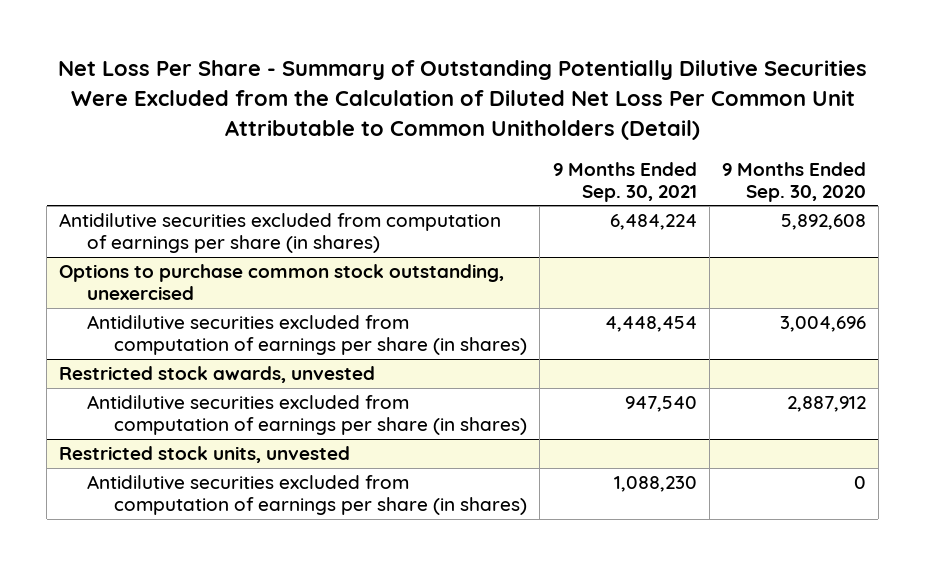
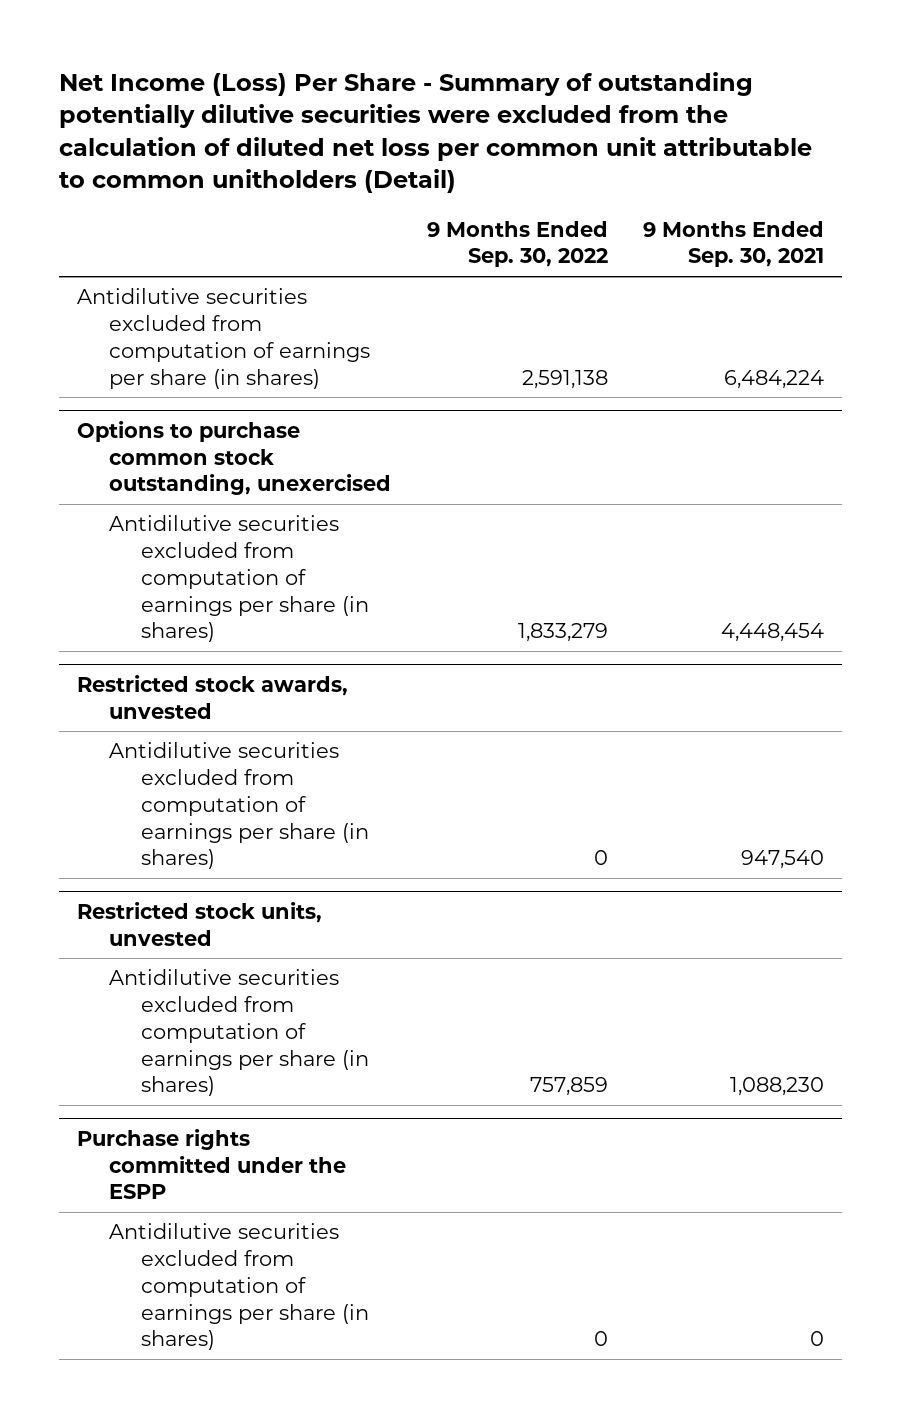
[57,60,867,140] Net Loss Per Share - Summary of Outstanding Potentially Dilutive Securities Were Excluded from the Calculation of Diluted Net Loss Per Common Unit Attributable to Common Unitholders (Detail) -> [58,72,812,194] Net Income (Loss) Per Share - Summary of outstanding potentially dilutive securities were excluded from the calculation of diluted net loss per common unit attributable to common unitholders (Detail)
[721,161,866,202] 9 Months Ended Sep. 30, 2020 -> none
none -> [426,220,608,268] 9 Months Ended Sep. 30, 2022
none -> [76,1128,346,1200] Purchase rights committed under the ESPP
none -> [108,1223,369,1351] Antidilutive securities excluded from computation of earnings per share (in shares)

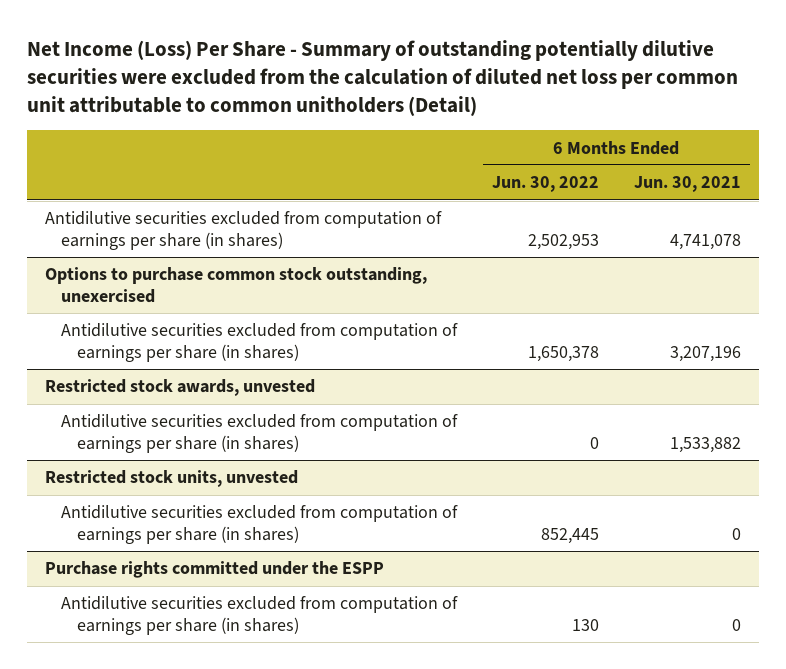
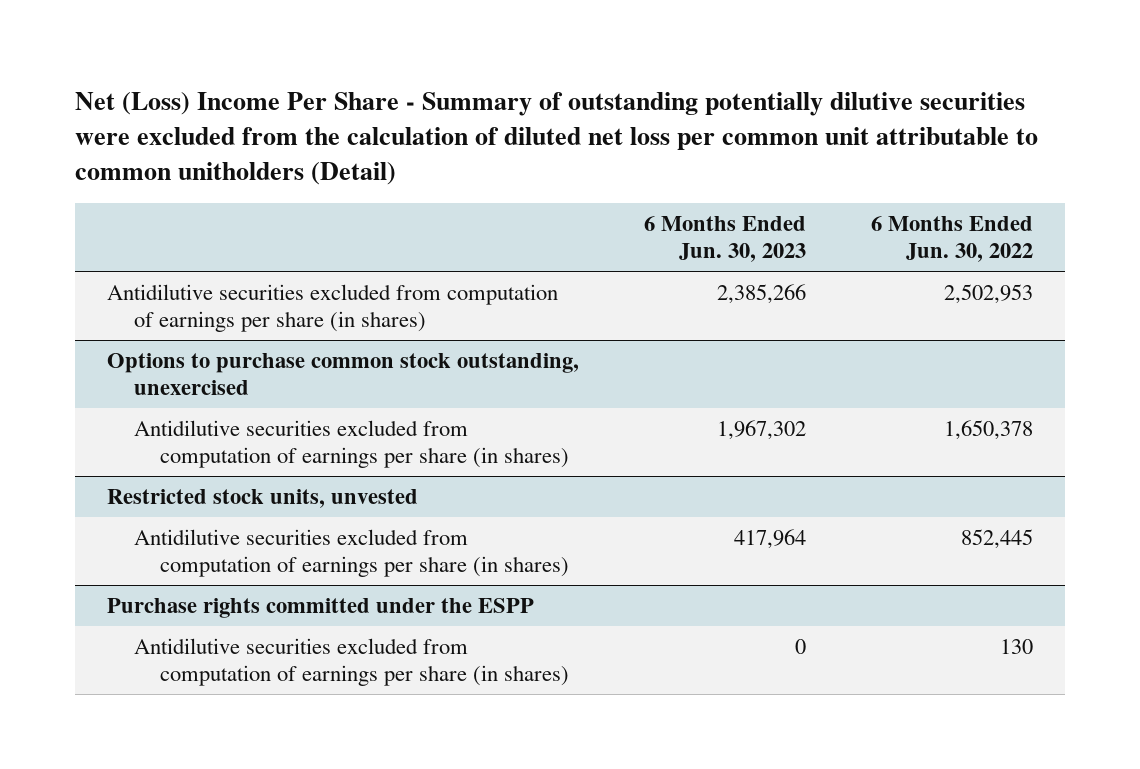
[27,39,739,116] Net Income (Loss) Per Share - Summary of outstanding potentially dilutive securities were excluded from the calculation of diluted net loss per common unit attributable to common unitholders (Detail) -> [74,91,1038,186] Net (Loss) Income Per Share - Summary of outstanding potentially dilutive securities were excluded from the calculation of diluted net loss per common unit attributable to common unitholders (Detail)
[634,176,742,193] Jun. 30, 2021 -> none
none -> [643,216,806,263] 6 Months Ended Jun. 30, 2023
[44,379,315,397] Restricted stock awards, unvested -> none
[60,414,458,453] Antidilutive securities excluded from computation of earnings per share (in shares) -> none

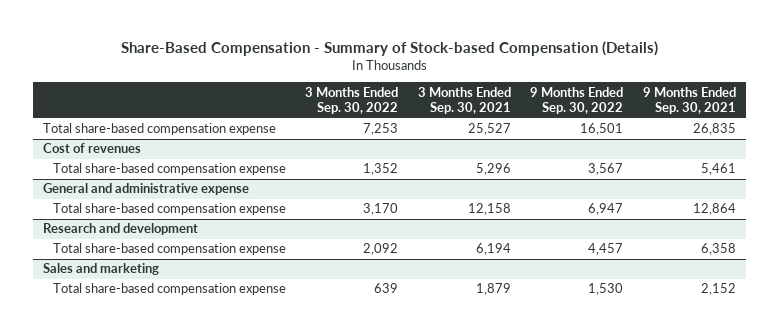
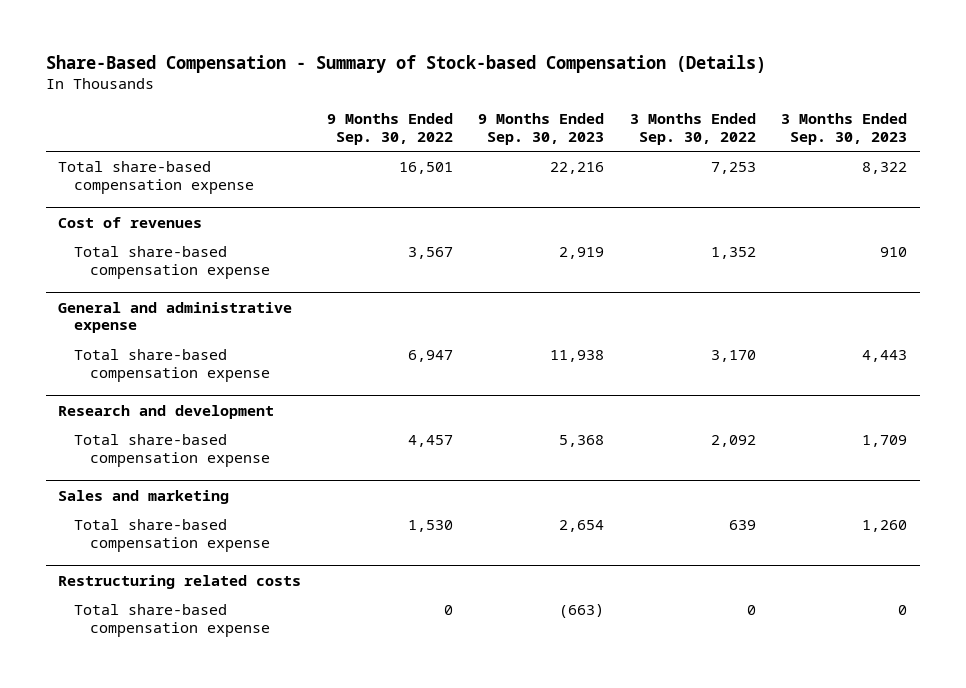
[417,86,511,115] 3 Months Ended Sep. 30, 2021 -> none
[642,86,736,115] 9 Months Ended Sep. 30, 2021 -> none
none -> [478,113,605,145] 9 Months Ended Sep. 30, 2023
none -> [781,113,908,145] 3 Months Ended Sep. 30, 2023
none -> [58,574,302,589] Restructuring related costs
none -> [74,604,271,637] Total share-based compensation expense

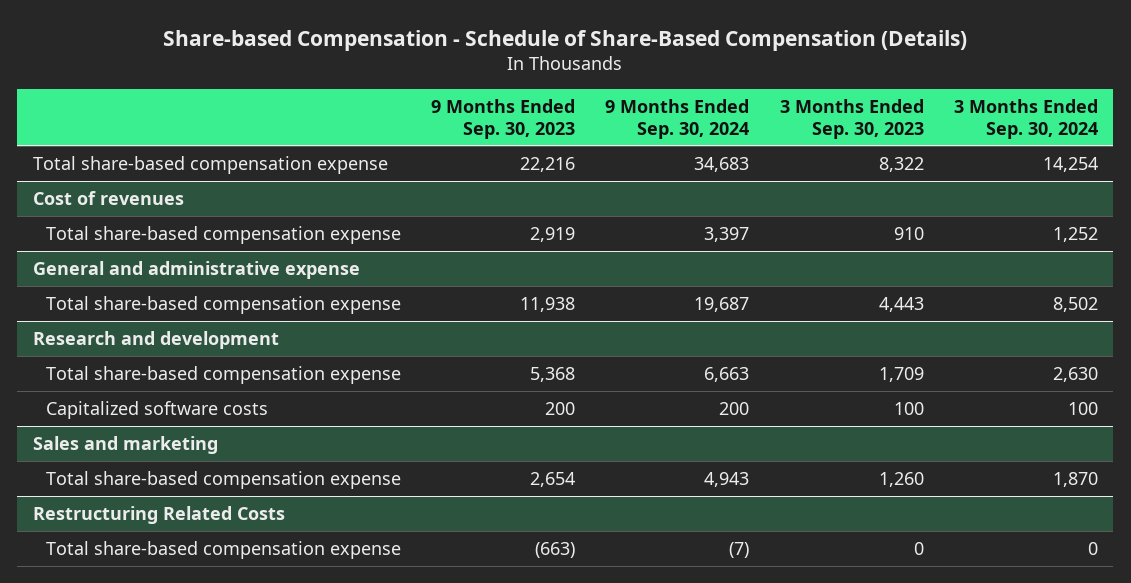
[45,55,766,74] Share-Based Compensation - Summary of Stock-based Compensation (Details) -> [163,29,968,51] Share-based Compensation - Schedule of Share-Based Compensation (Details)
[326,113,453,145] 9 Months Ended Sep. 30, 2022 -> none
[629,113,756,145] 3 Months Ended Sep. 30, 2022 -> none
none -> [605,98,750,139] 9 Months Ended Sep. 30, 2024
none -> [954,98,1099,139] 3 Months Ended Sep. 30, 2024
none -> [45,400,268,419] Capitalized software costs
[58,574,302,589] Restructuring related costs -> [32,505,285,524] Restructuring Related Costs

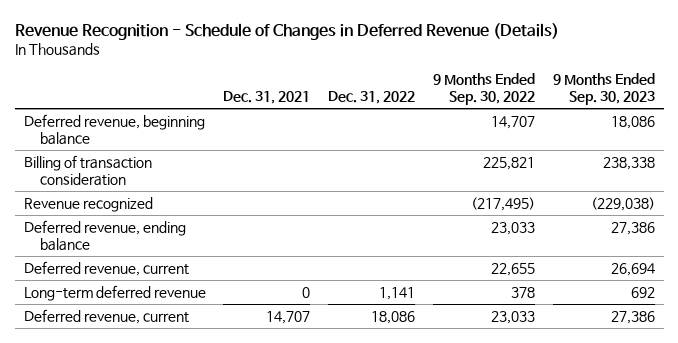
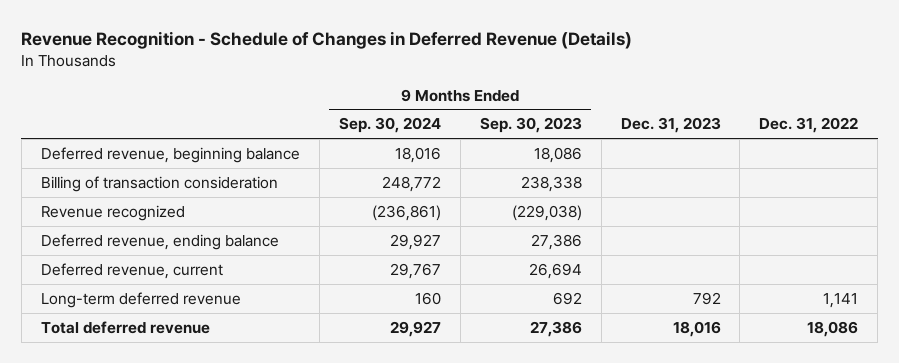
[223,90,311,104] Dec. 31, 2021 -> none
[432,73,535,105] 9 Months Ended Sep. 30, 2022 -> none
none -> [338,117,441,134] Sep. 30, 2024
none -> [620,117,721,134] Dec. 31, 2023
[23,309,189,325] Deferred revenue, current -> [40,320,210,334] Total deferred revenue

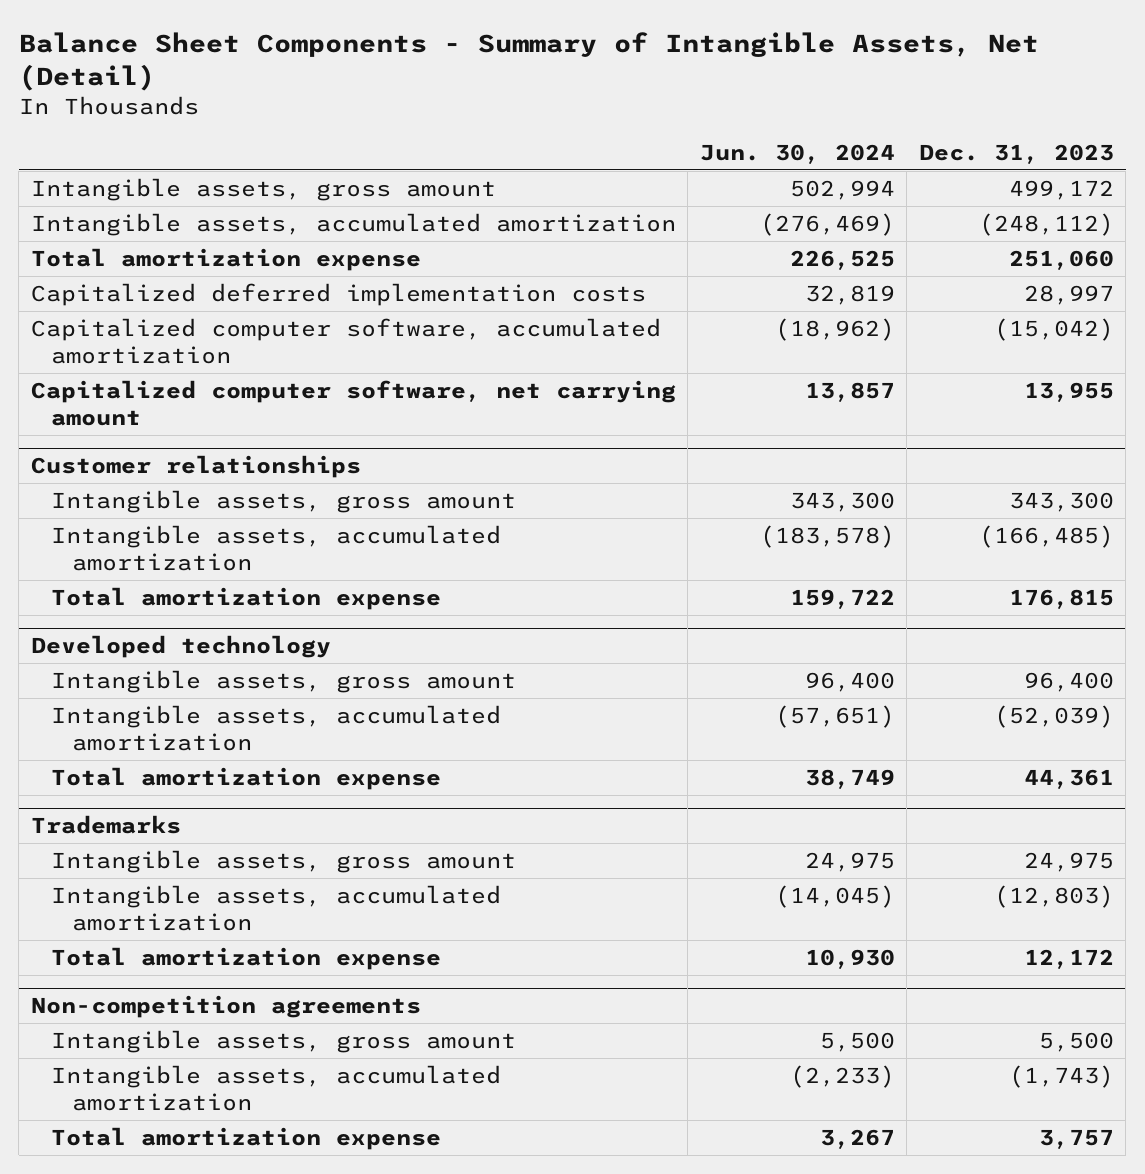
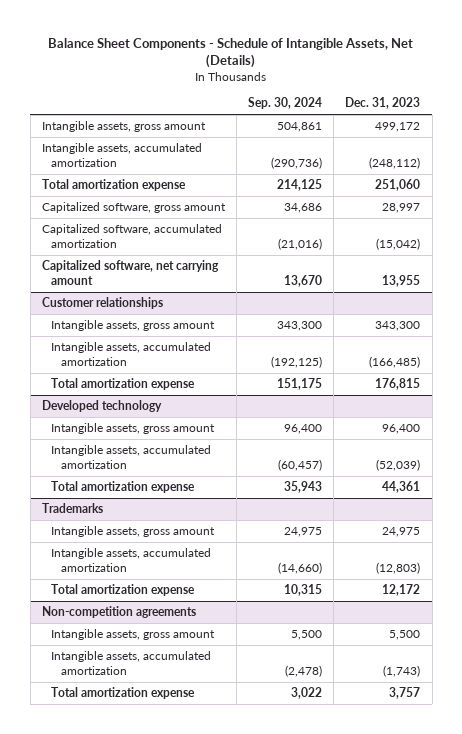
[18,31,1039,92] Balance Sheet Components - Summary of Intangible Assets, Net (Detail) -> [48,37,414,69] Balance Sheet Components - Schedule of Intangible Assets, Net (Details)
[699,143,895,164] Jun. 30, 2024 -> none
none -> [248,97,323,110] Sep. 30, 2024
[30,282,646,306] Capitalized deferred implementation costs -> [41,202,226,214] Capitalized software, gross amount
[30,317,661,364] Capitalized computer software, accumulated amortization -> [41,224,222,249] Capitalized software, accumulated amortization
[30,379,676,426] Capitalized computer software, net carrying amount -> [41,260,219,286] Capitalized software, net carrying amount

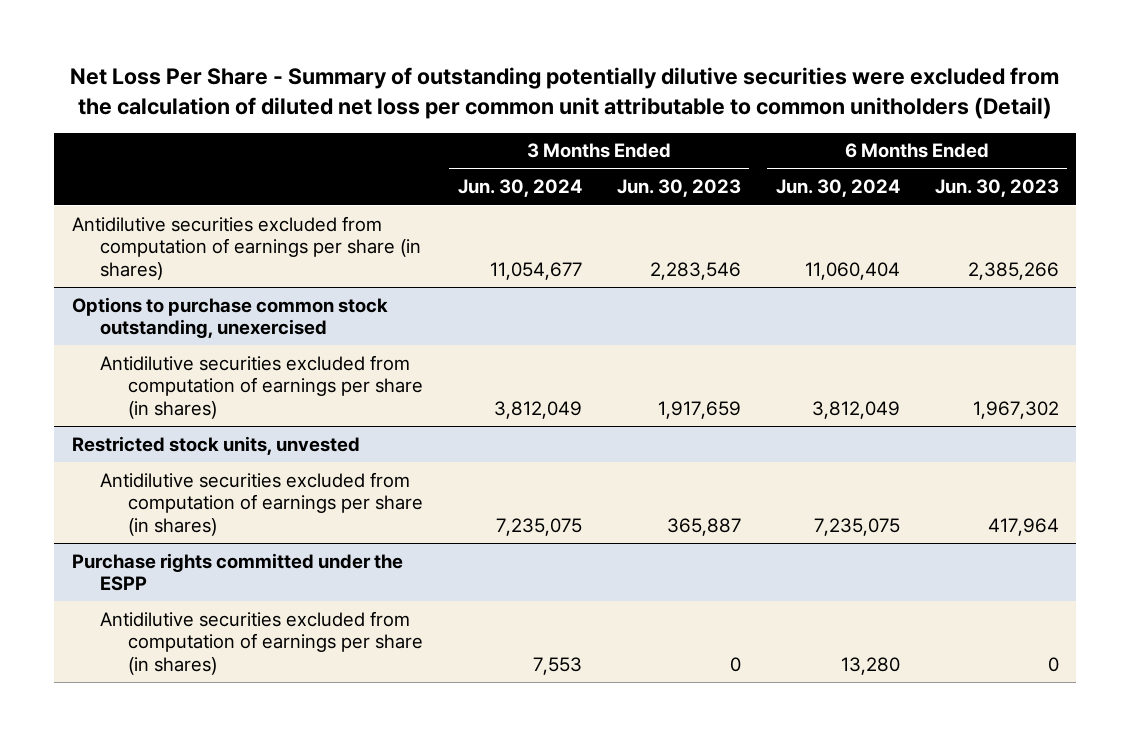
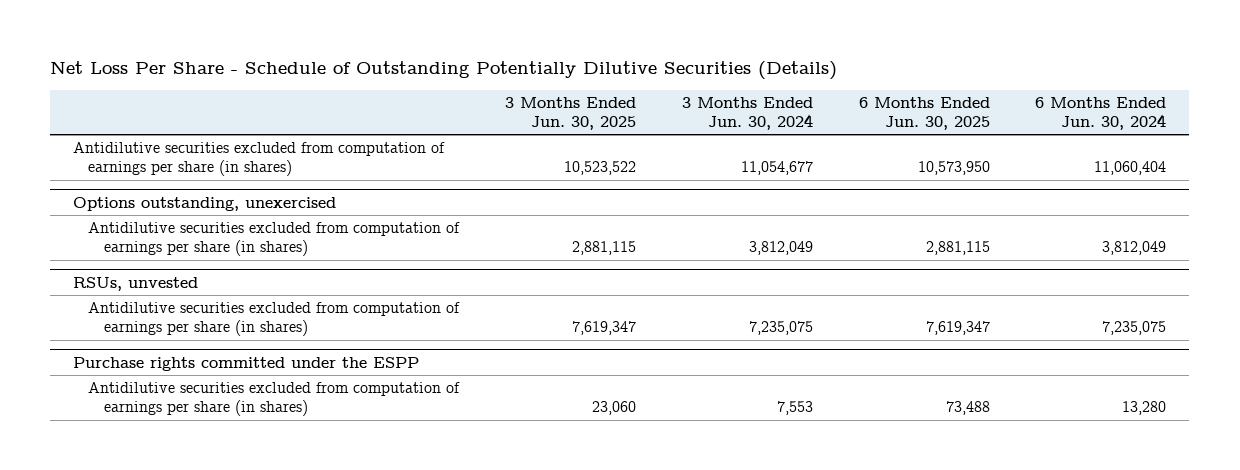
[70,66,1060,119] Net Loss Per Share - Summary of outstanding potentially dilutive securities were excluded from the calculation of diluted net loss per common unit attributable to common unitholders (Detail) -> [50,61,838,81] Net Loss Per Share - Schedule of Outstanding Potentially Dilutive Securities (Details)
[616,179,741,198] Jun. 30, 2023 -> none
[934,179,1059,198] Jun. 30, 2023 -> none
none -> [505,96,637,131] 3 Months Ended Jun. 30, 2025
none -> [858,96,990,131] 6 Months Ended Jun. 30, 2025
[71,296,388,339] Options to purchase common stock outstanding, unexercised -> [73,196,337,211] Options outstanding, unexercised
[71,435,360,455] Restricted stock units, unvested -> [73,276,199,291] RSUs, unvested

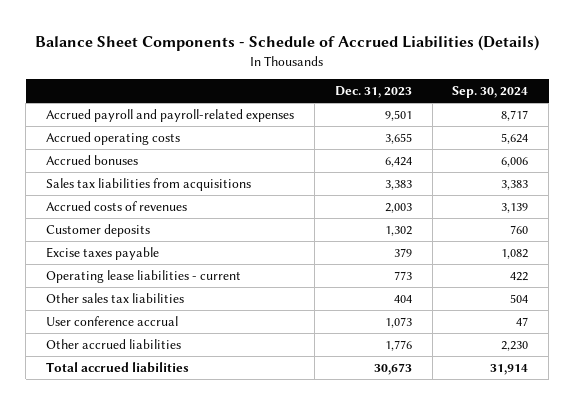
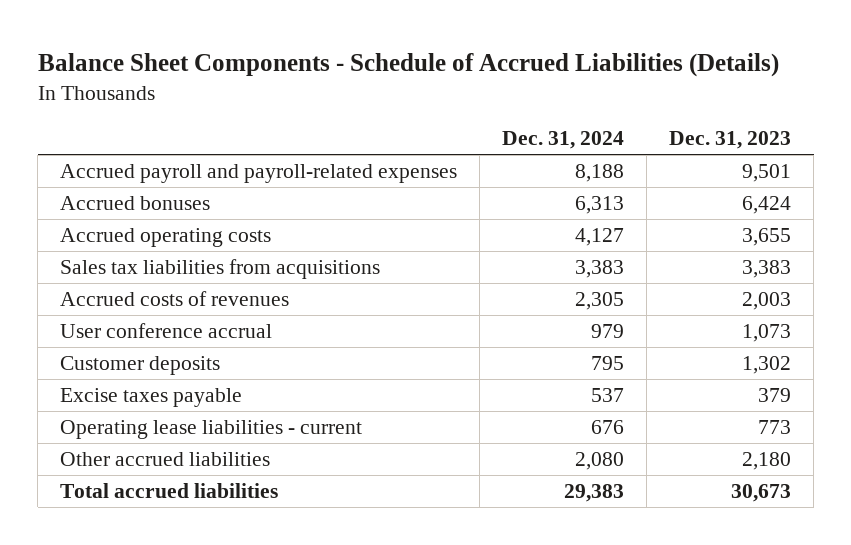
[452,86,529,99] Sep. 30, 2024 -> none
none -> [502,131,625,150] Dec. 31, 2024
[46,132,181,146] Accrued operating costs -> [60,228,272,248] Accrued operating costs
[46,316,179,327] User conference accrual -> [60,323,273,339] User conference accrual
[46,293,185,304] Other sales tax liabilities -> none
[384,340,412,352] 1,776 -> [742,452,792,471] 2,180

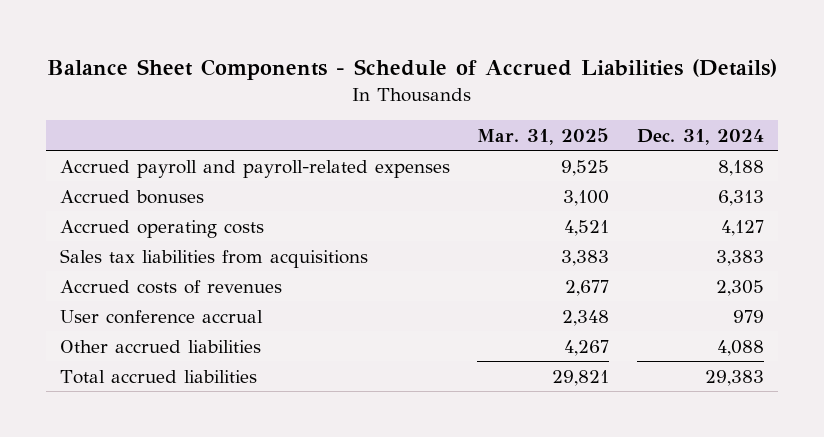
[669,131,792,150] Dec. 31, 2023 -> none
none -> [477,127,610,145] Mar. 31, 2025
[60,356,221,376] Customer deposits -> none
[60,388,243,408] Excise taxes payable -> none
[60,420,363,440] Operating lease liabilities - current -> none
[575,452,625,471] 2,080 -> [716,339,764,356] 4,088

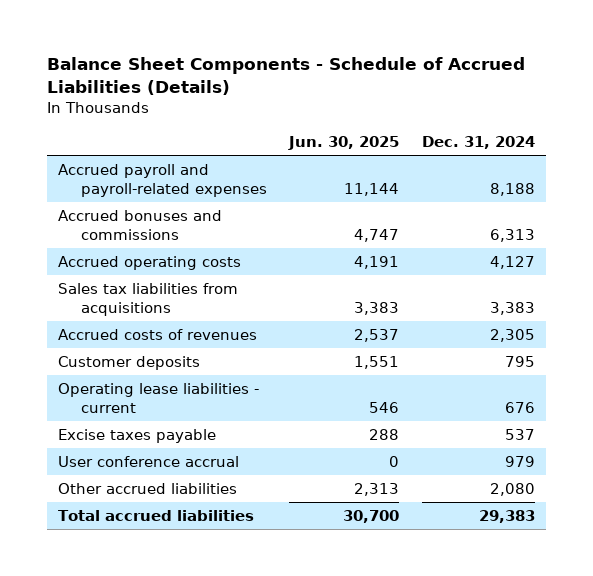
[477,127,610,145] Mar. 31, 2025 -> none
none -> [288,135,400,150] Jun. 30, 2025
[59,189,204,204] Accrued bonuses -> [58,210,223,240] Accrued bonuses and commissions
none -> [58,356,201,371] Customer deposits
none -> [58,383,260,413] Operating lease liabilities - current
none -> [58,429,217,444] Excise taxes payable
[716,339,764,356] 4,088 -> [489,483,535,497] 2,080

